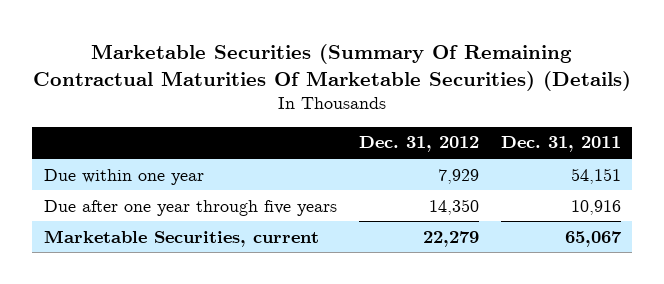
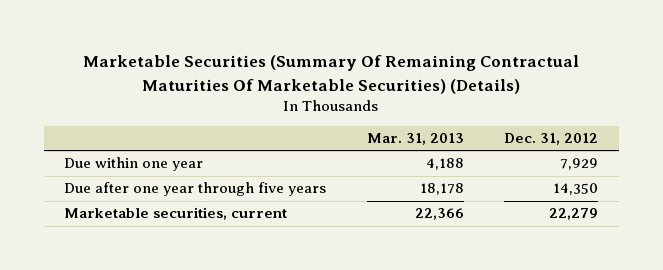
[500,136,621,153] Dec. 31, 2011 -> none
none -> [366,133,464,146] Mar. 31, 2013
[43,229,319,247] Marketable Securities, current -> [64,207,288,221] Marketable securities, current

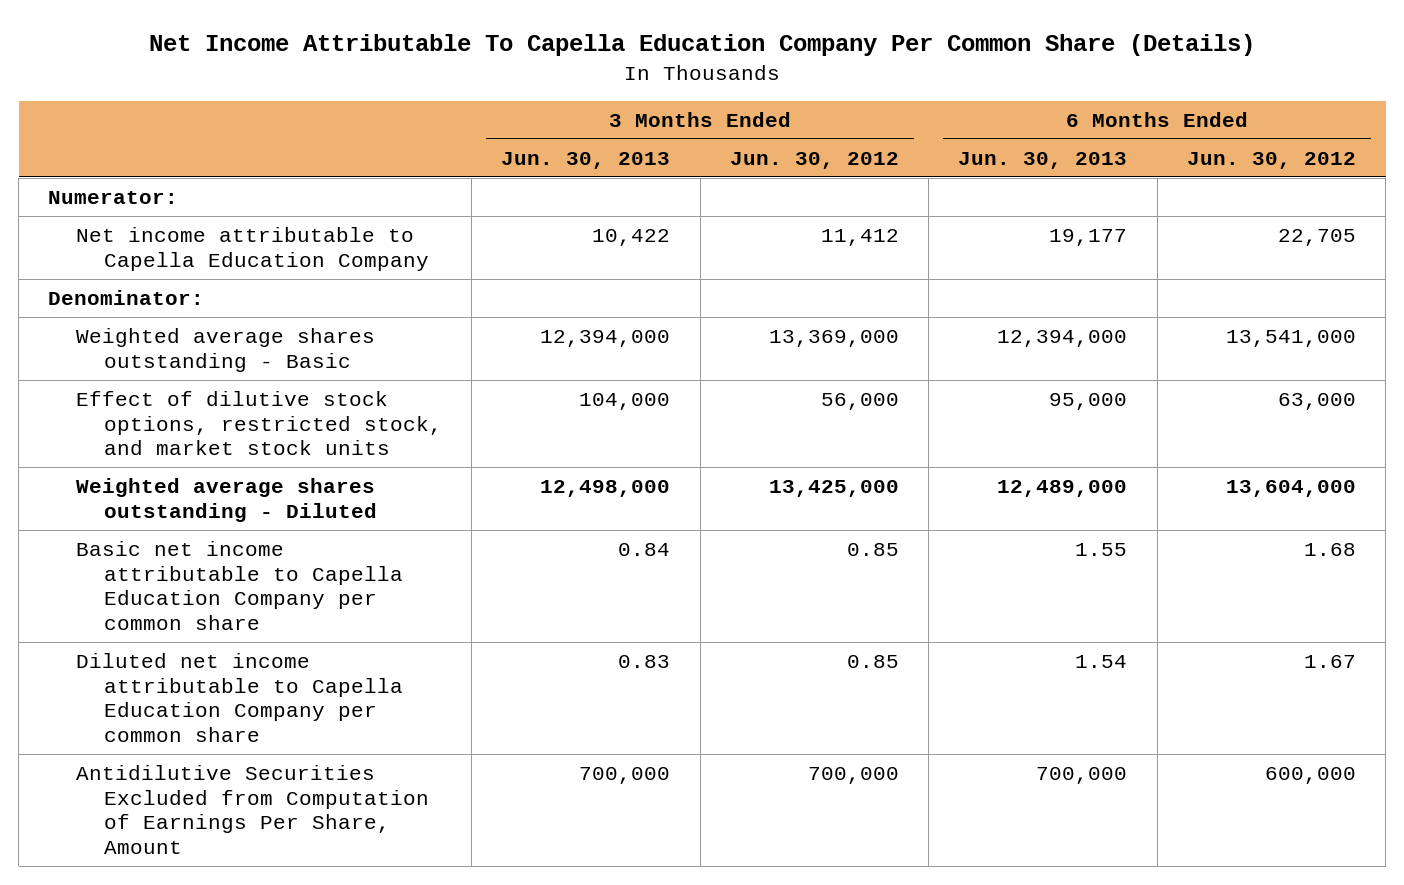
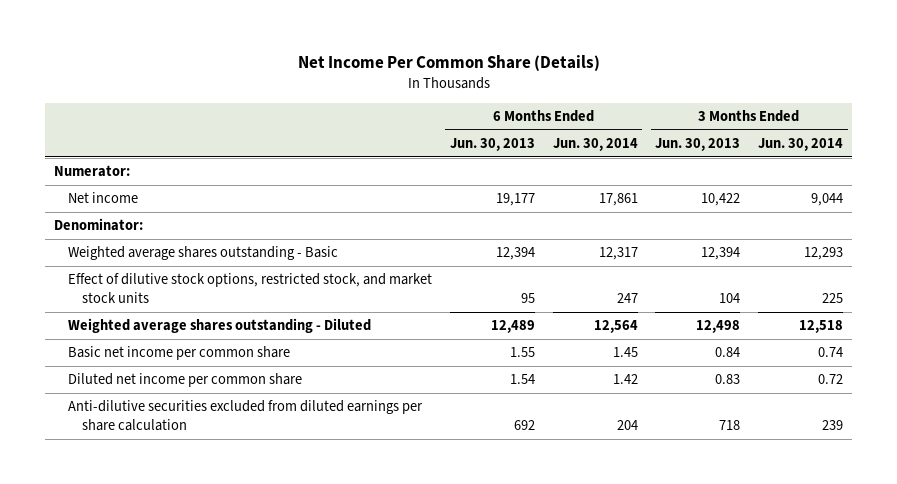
[149,34,1256,57] Net Income Attributable To Capella Education Company Per Common Share (Details) -> [297,55,600,72] Net Income Per Common Share (Details)
[729,151,899,169] Jun. 30, 2012 -> none
[1186,151,1356,169] Jun. 30, 2012 -> none
none -> [552,138,638,152] Jun. 30, 2014
none -> [758,138,844,152] Jun. 30, 2014
[76,226,429,271] Net income attributable to Capella Education Company -> [68,192,139,204] Net income
[540,329,671,347] 12,394,000 -> [701,247,741,261] 12,394
[997,329,1128,347] 12,394,000 -> [495,247,535,261] 12,394
[579,392,671,410] 104,000 -> [719,293,741,304] 104
[1049,392,1128,410] 95,000 -> [520,293,535,304] 95
[540,479,671,497] 12,498,000 -> [696,320,741,334] 12,498
[997,479,1128,497] 12,489,000 -> [490,320,535,334] 12,489
[76,540,403,630] Basic net income attributable to Capella Education Company per common share -> [68,346,291,361] Basic net income per common share
[76,652,403,742] Diluted net income attributable to Capella Education Company per common share -> [68,373,303,388] Diluted net income per common share
[76,764,429,854] Antidilutive Securities Excluded from Computation of Earnings Per Share, Amount -> [68,400,424,432] Anti-dilutive securities excluded from diluted earnings per share calculation
[579,766,671,784] 700,000 -> [719,420,741,431] 718
[1036,766,1128,784] 700,000 -> [513,420,535,431] 692

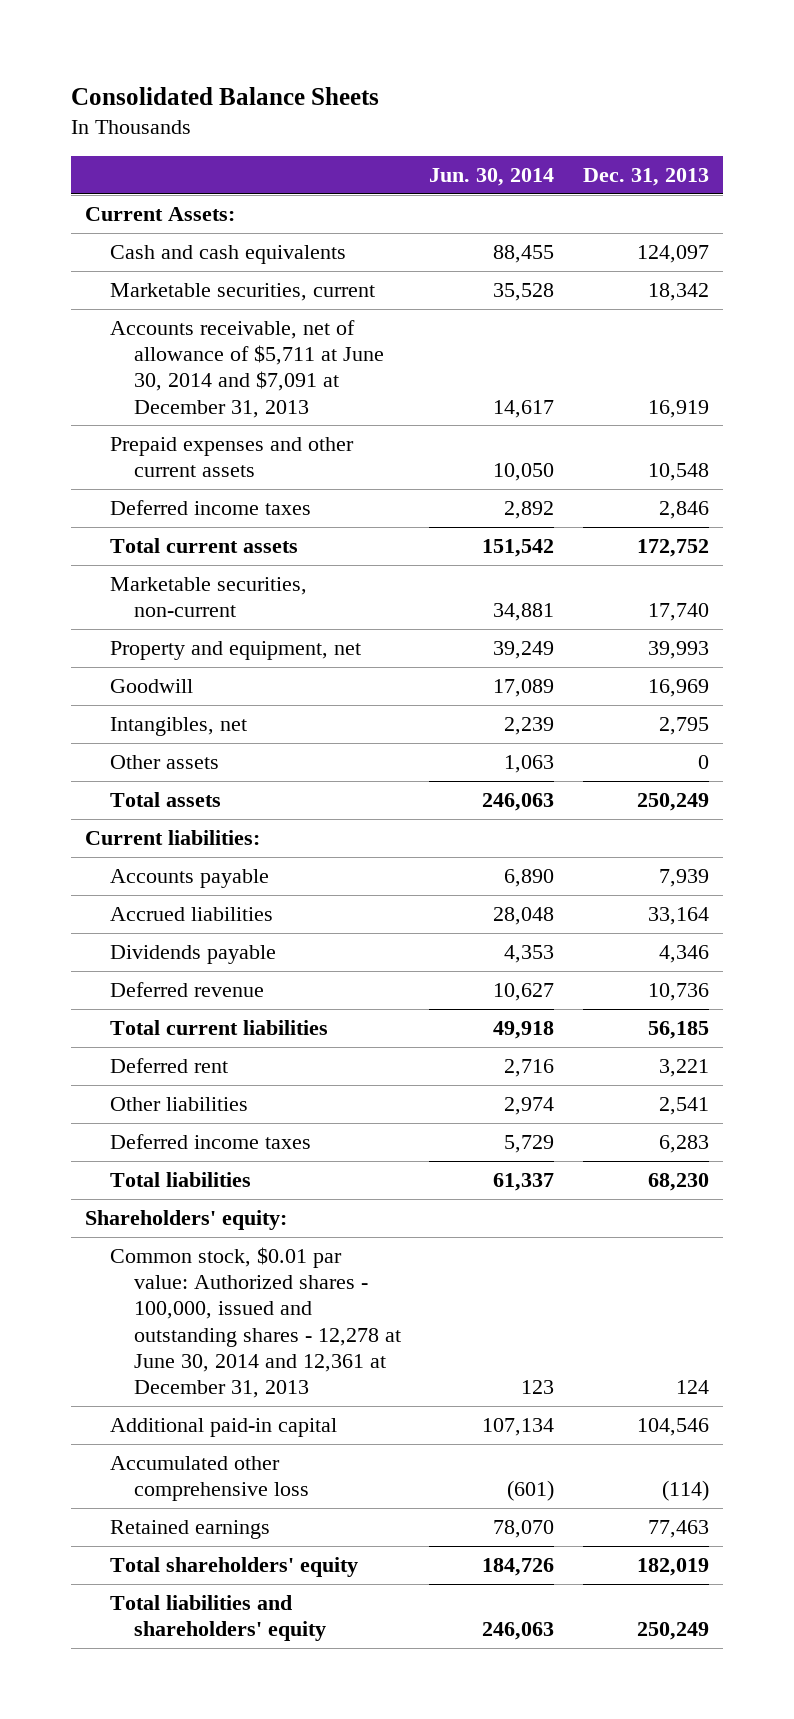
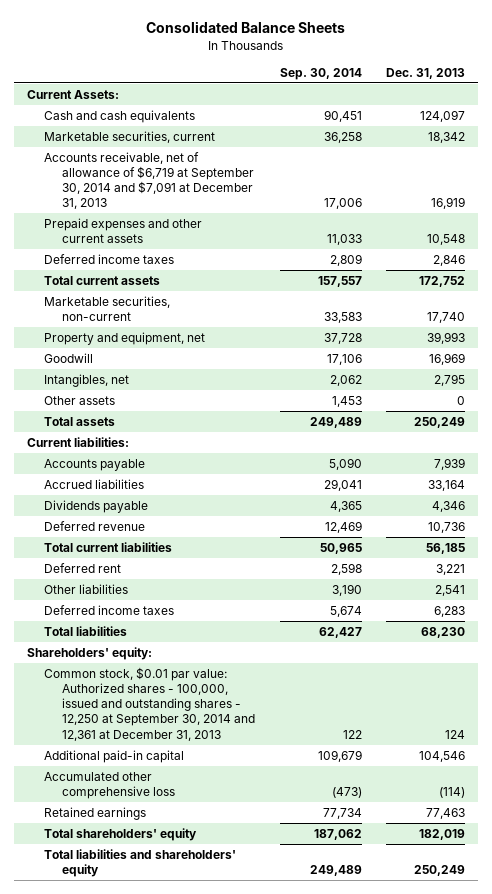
[429,167,555,186] Jun. 30, 2014 -> none
none -> [279,67,362,80] Sep. 30, 2014
[109,319,385,418] Accounts receivable, net of allowance of $5,711 at June 30, 2014 and $7,091 at December 31, 2013 -> [44,151,254,210] Accounts receivable, net of allowance of $6,719 at September 30, 2014 and $7,091 at December 31, 2013
[109,1246,402,1399] Common stock, $0.01 par value: Authorized shares - 100,000, issued and outstanding shares - 12,278 at June 30, 2014 and 12,361 at December 31, 2013 -> [44,666,255,741] Common stock, $0.01 par value: Authorized shares - 100,000, issued and outstanding shares - 12,250 at September 30, 2014 and 12,361 at December 31, 2013

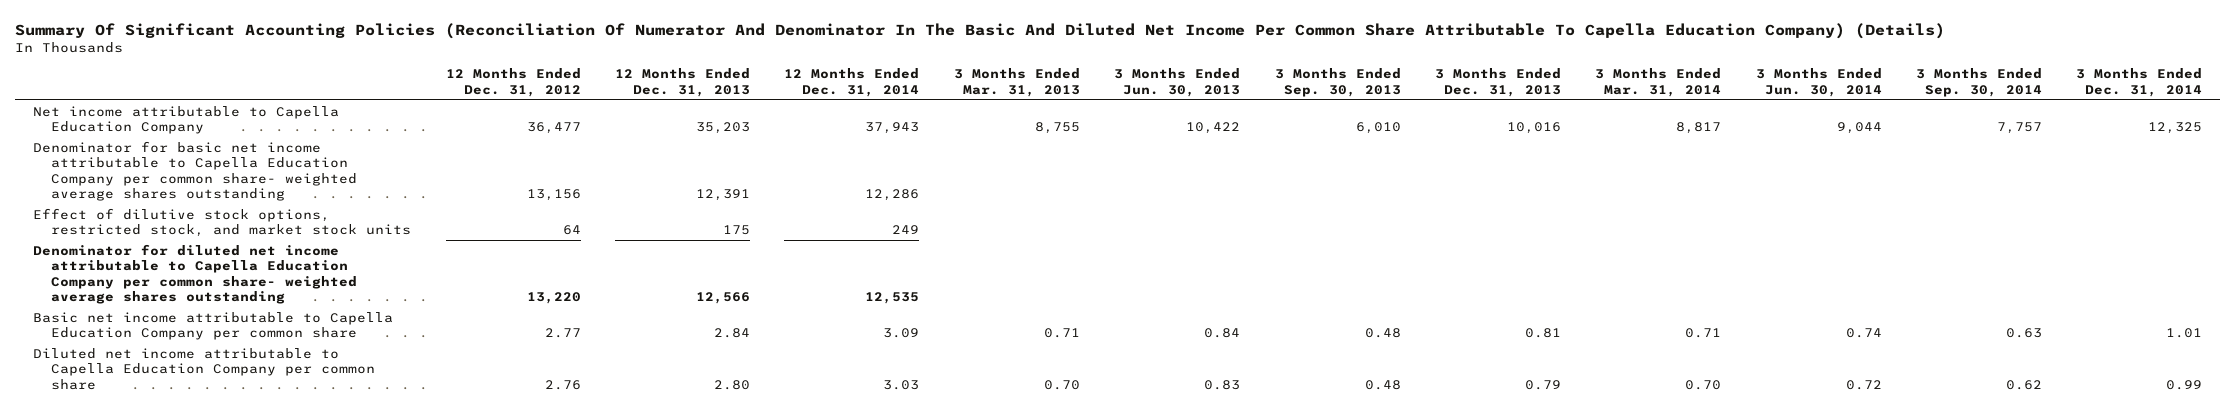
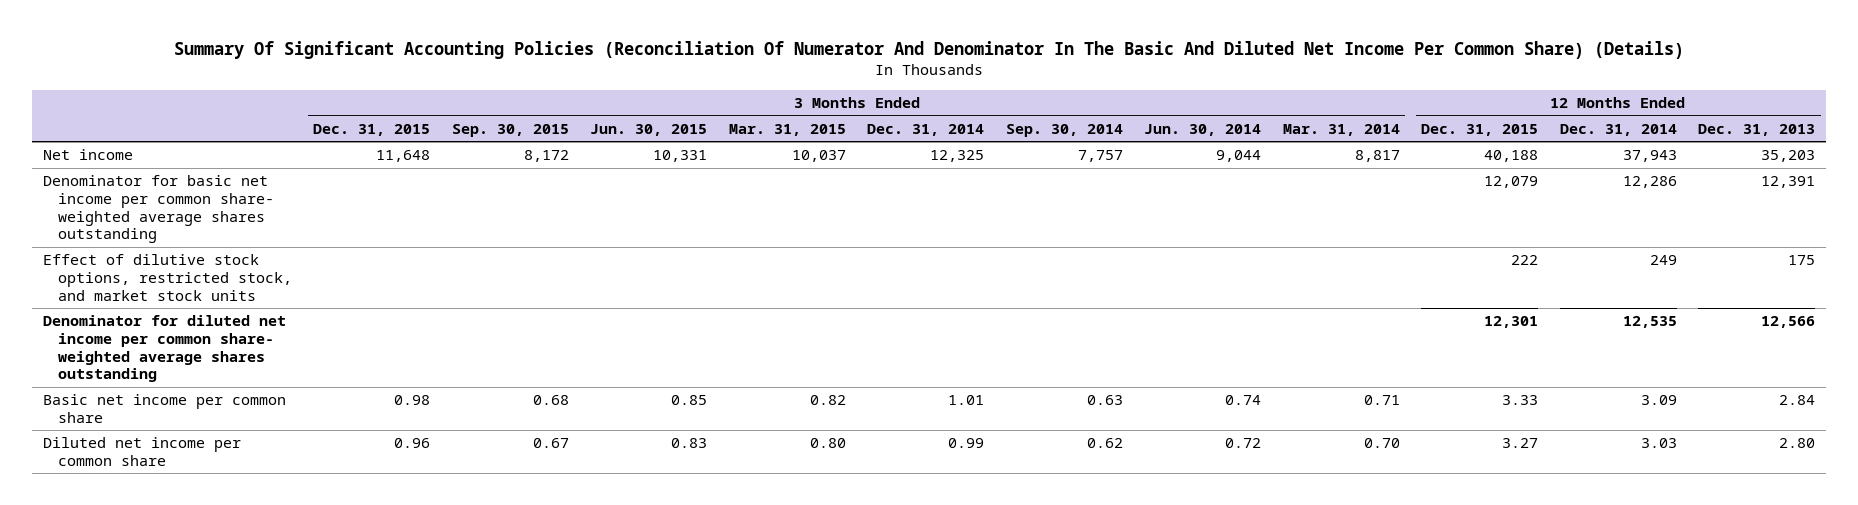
[15,22,1946,39] Summary Of Significant Accounting Policies (Reconciliation Of Numerator And Denominator In The Basic And Diluted Net Income Per Common Share Attributable To Capella Education Company) (Details) -> [174,41,1685,60] Summary Of Significant Accounting Policies (Reconciliation Of Numerator And Denominator In The Basic And Diluted Net Income Per Common Share) (Details)
[445,68,581,98] 12 Months Ended Dec. 31, 2012 -> none
[953,68,1080,98] 3 Months Ended Mar. 31, 2013 -> none
[1114,68,1241,98] 3 Months Ended Jun. 30, 2013 -> none
[1274,68,1401,98] 3 Months Ended Sep. 30, 2013 -> none
[1434,68,1561,98] 3 Months Ended Dec. 31, 2013 -> none
none -> [313,123,431,136] Dec. 31, 2015
none -> [451,123,569,137] Sep. 30, 2015
none -> [590,123,708,136] Jun. 30, 2015
none -> [728,123,846,136] Mar. 31, 2015
none -> [1421,123,1539,136] Dec. 31, 2015
[32,105,339,135] Net income attributable to Capella Education Company -> [42,149,133,161] Net income
[32,140,358,202] Denominator for basic net income attributable to Capella Education Company per common share- weighted average shares outstanding -> [42,175,274,244] Denominator for basic net income per common share- weighted average shares outstanding
[32,243,358,305] Denominator for diluted net income attributable to Capella Education Company per common share- weighted average shares outstanding -> [42,315,286,383] Denominator for diluted net income per common share- weighted average shares outstanding
[32,311,393,341] Basic net income attributable to Capella Education Company per common share -> [42,394,286,423] Basic net income per common share
[32,347,376,390] Diluted net income attributable to Capella Education Company per common share -> [42,437,241,466] Diluted net income per common share

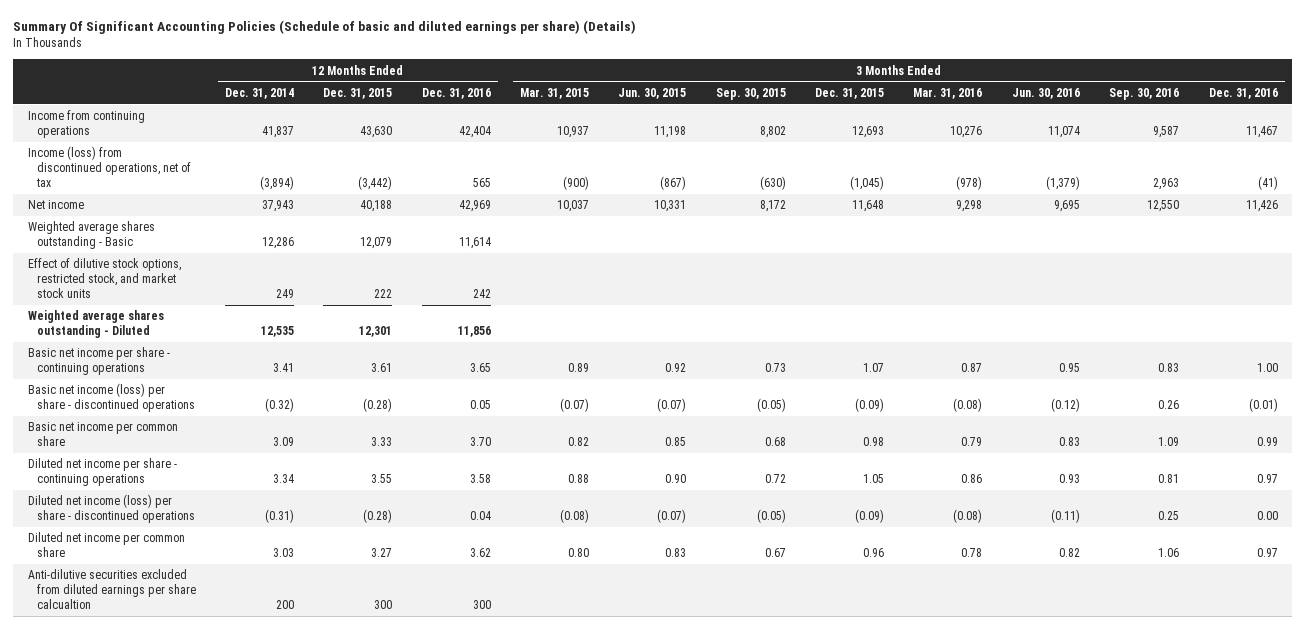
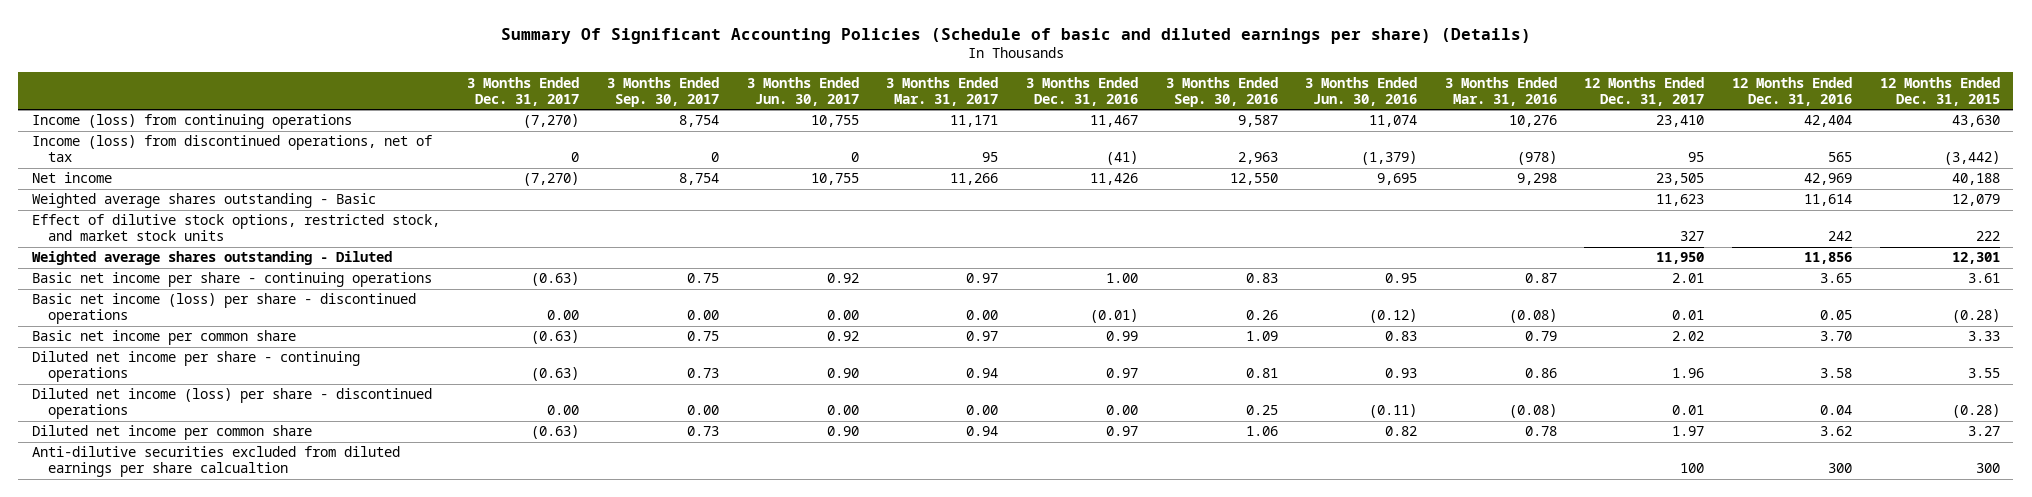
[224,87,294,99] Dec. 31, 2014 -> none
[519,87,589,99] Mar. 31, 2015 -> none
[618,87,687,99] Jun. 30, 2015 -> none
[715,87,786,100] Sep. 30, 2015 -> none
[815,87,885,99] Dec. 31, 2015 -> none
none -> [467,76,580,106] 3 Months Ended Dec. 31, 2017
none -> [607,76,720,107] 3 Months Ended Sep. 30, 2017
none -> [746,76,859,106] 3 Months Ended Jun. 30, 2017
none -> [886,76,999,106] 3 Months Ended Mar. 31, 2017
none -> [1584,76,1705,106] 12 Months Ended Dec. 31, 2017
[27,110,145,139] Income from continuing operations -> [31,114,352,130] Income (loss) from continuing operations

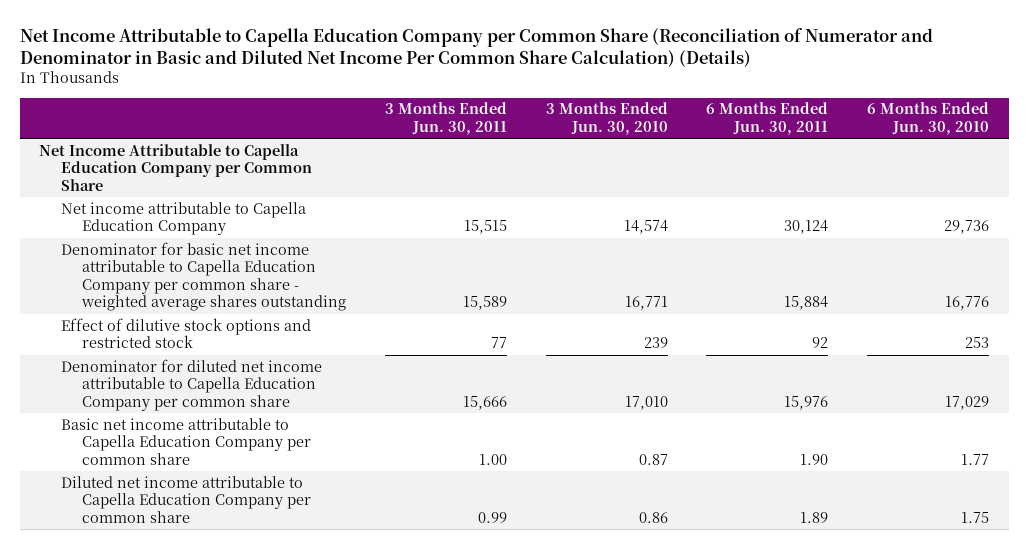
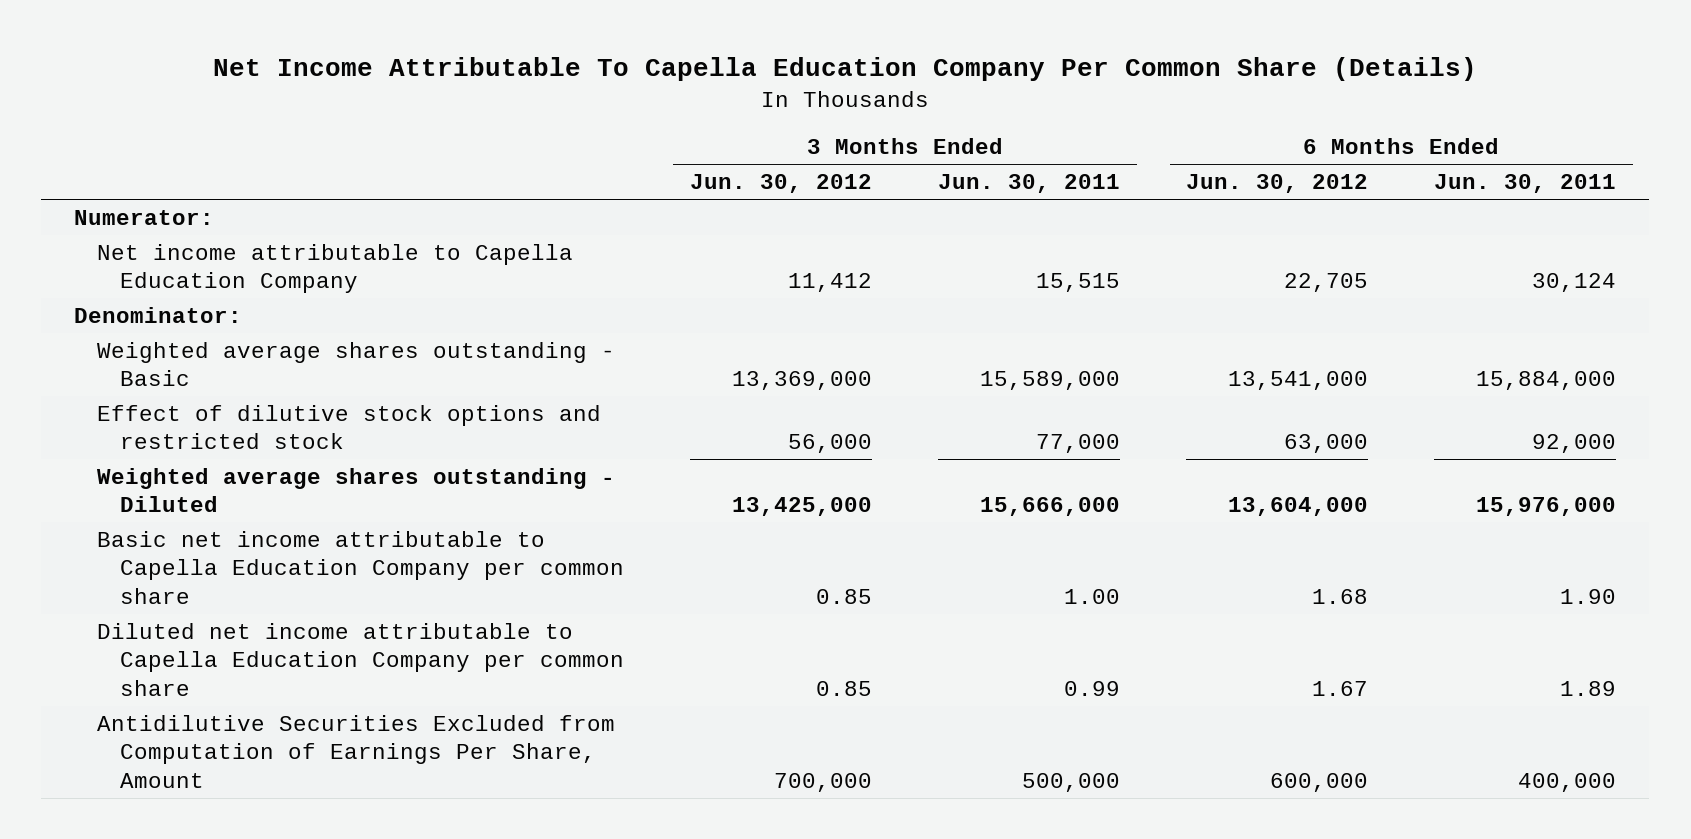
[19,27,933,68] Net Income Attributable to Capella Education Company per Common Share (Reconciliation of Numerator and Denominator in Basic and Diluted Net Income Per Common Share Calculation) (Details) -> [213,57,1478,82] Net Income Attributable To Capella Education Company Per Common Share (Details)
[545,102,668,135] 3 Months Ended Jun. 30, 2010 -> none
[867,102,990,135] 6 Months Ended Jun. 30, 2010 -> none
none -> [689,174,872,194] Jun. 30, 2012
none -> [1186,174,1369,194] Jun. 30, 2012
[39,143,312,191] Net Income Attributable to Capella Education Company per Common Share -> none
none -> [74,209,215,225] Numerator:
[60,358,322,411] Denominator for diluted net income attributable to Capella Education Company per common share -> none
none -> [74,306,243,323] Denominator:
[60,241,346,312] Denominator for basic net income attributable to Capella Education Company per common share - weighted average shares outstanding -> [97,341,616,387] Weighted average shares outstanding - Basic
[462,296,507,311] 15,589 -> [980,371,1121,391] 15,589,000
[784,296,829,311] 15,884 -> [1476,371,1617,391] 15,884,000
[490,337,507,349] 77 -> [1036,434,1121,454] 77,000
[812,337,829,349] 92 -> [1532,434,1617,454] 92,000
none -> [97,467,616,513] Weighted average shares outstanding - Diluted
none -> [97,714,616,788] Antidilutive Securities Excluded from Computation of Earnings Per Share, Amount

